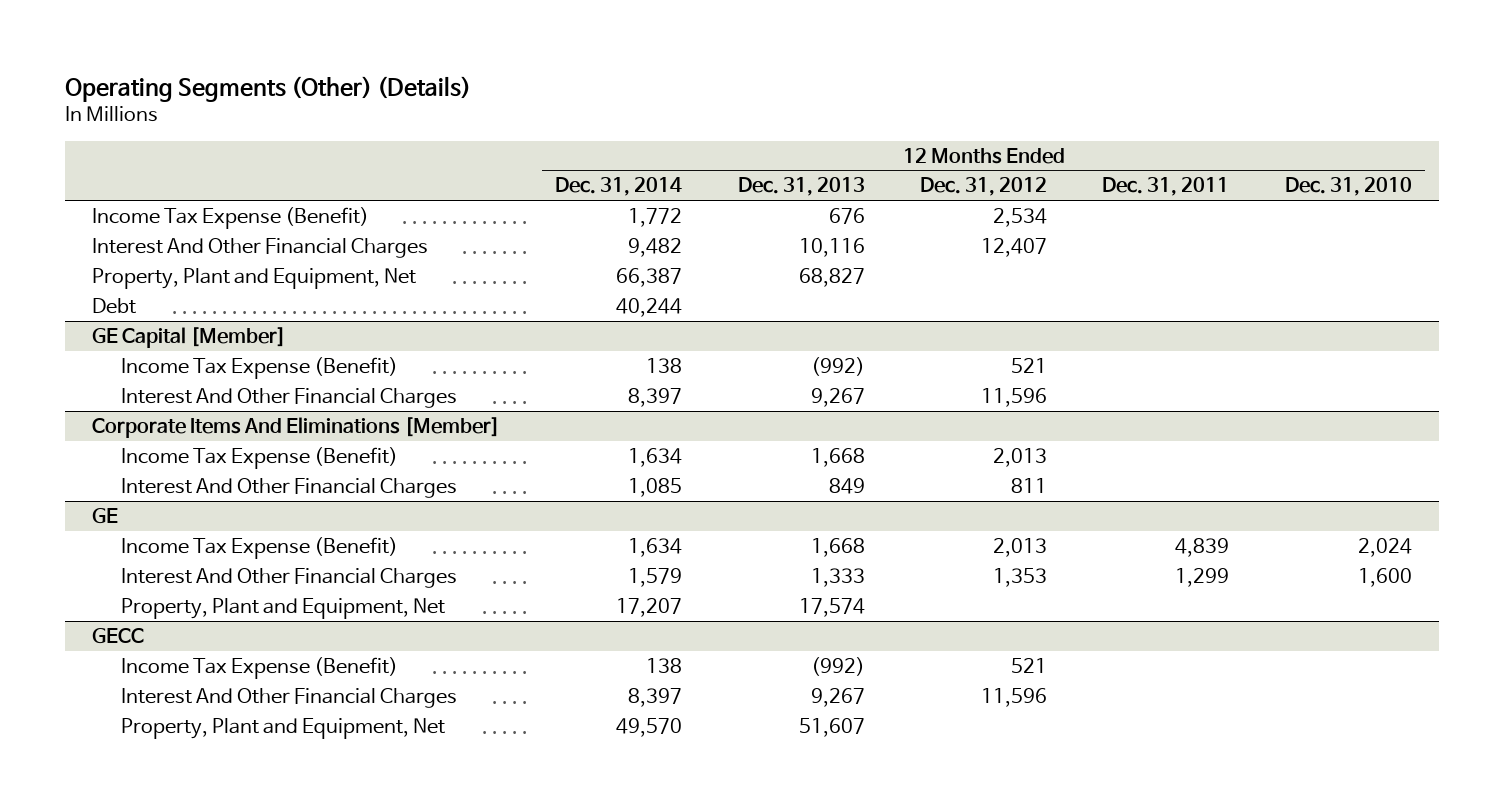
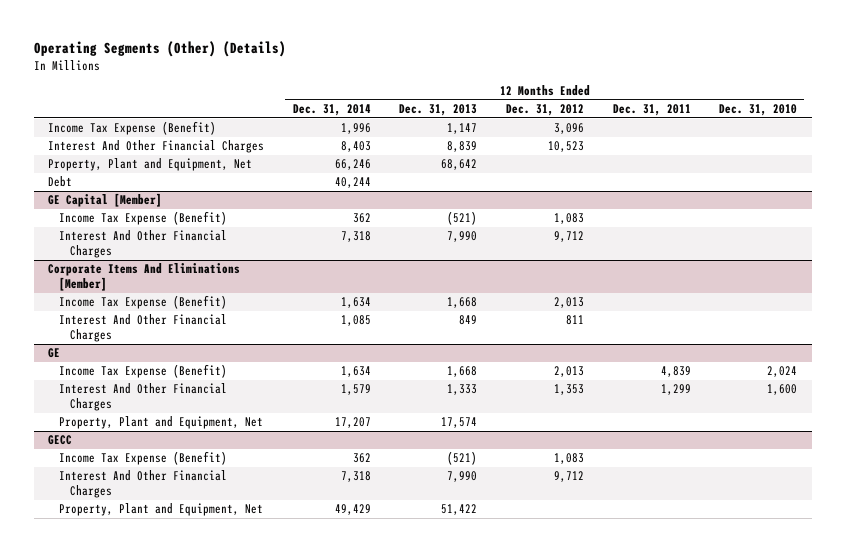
[628,207,683,227] 1,772 -> [340,123,371,135] 1,996
[828,207,865,224] 676 -> [447,123,478,135] 1,147
[993,207,1048,227] 2,534 -> [553,123,584,135] 3,096
[628,237,683,257] 9,482 -> [340,141,371,153] 8,403
[798,237,865,257] 10,116 -> [447,141,478,153] 8,839
[981,237,1048,257] 12,407 -> [547,141,584,153] 10,523
[616,267,683,287] 66,387 -> [334,159,371,171] 66,246
[798,267,865,287] 68,827 -> [441,159,478,171] 68,642
[646,357,683,373] 138 -> [352,213,371,224] 362
[810,356,865,376] (992) -> [447,211,478,226] (521)
[1011,357,1048,373] 521 -> [553,213,584,225] 1,083
[628,387,683,407] 8,397 -> [340,231,371,243] 7,318
[810,387,865,407] 9,267 -> [447,231,478,243] 7,990
[981,387,1048,407] 11,596 -> [553,231,584,243] 9,712
[646,657,683,673] 138 -> [352,453,371,464] 362
[810,656,865,676] (992) -> [447,451,478,466] (521)
[1011,657,1048,673] 521 -> [553,453,584,465] 1,083
[628,687,683,707] 8,397 -> [340,471,371,483] 7,318
[810,687,865,707] 9,267 -> [447,471,478,483] 7,990
[981,687,1048,707] 11,596 -> [553,471,584,483] 9,712
[616,717,683,737] 49,570 -> [334,504,371,516] 49,429
[798,717,865,737] 51,607 -> [441,504,478,516] 51,422

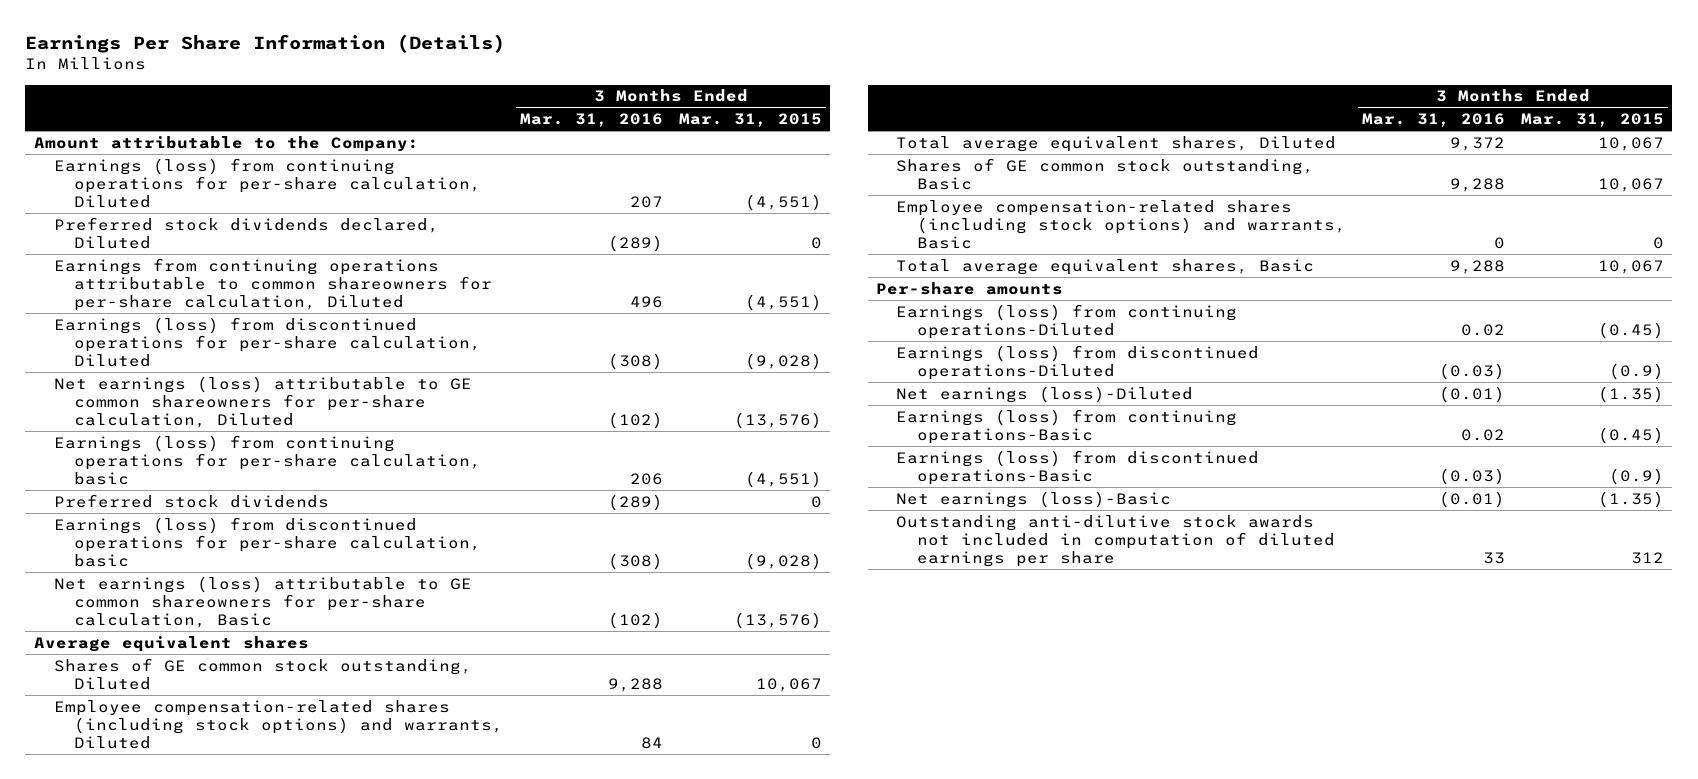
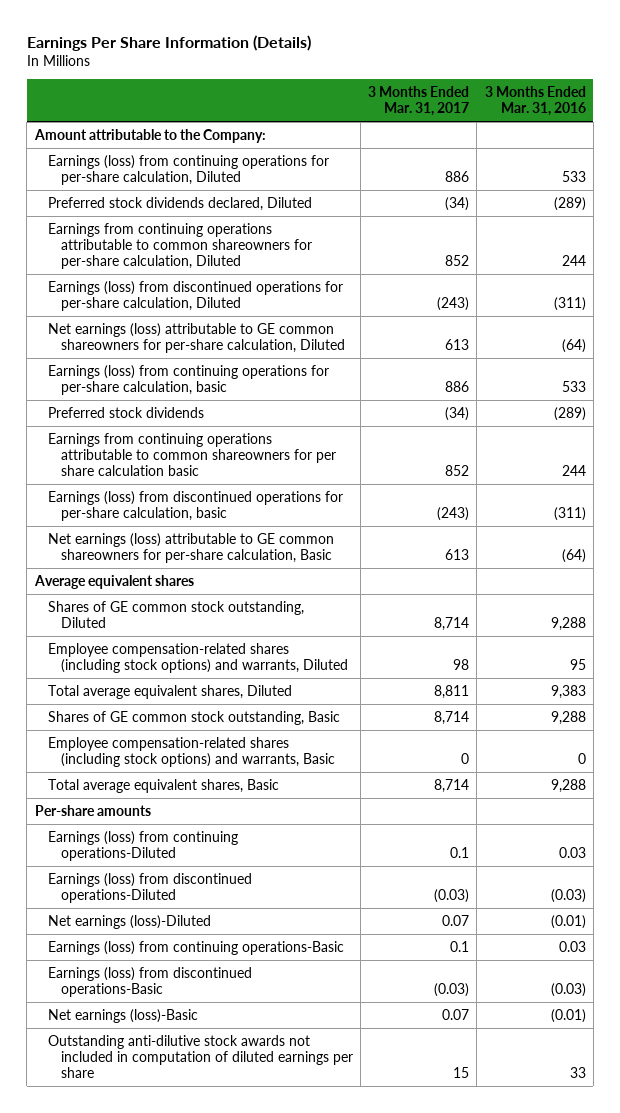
[678,113,822,128] Mar. 31, 2015 -> none
none -> [368,86,470,117] 3 Months Ended Mar. 31, 2017
[629,195,663,208] 207 -> [561,170,586,182] 533
[629,295,663,308] 496 -> [561,254,586,266] 244
[607,352,663,370] (308) -> [553,296,586,311] (311)
[607,411,663,429] (102) -> [561,338,586,353] (64)
[629,472,663,485] 206 -> [561,380,586,392] 533
none -> [47,432,336,476] Earnings from continuing operations attributable to common shareowners for per share calculation basic
[607,552,663,570] (308) -> [553,506,586,521] (311)
[607,611,663,629] (102) -> [561,548,586,563] (64)
[640,736,663,749] 84 -> [569,658,586,670] 95
[1449,136,1505,151] 9,372 -> [550,684,586,699] 9,383
[1460,323,1505,336] 0.02 -> [558,846,586,858] 0.03
[1460,428,1505,441] 0.02 -> [558,940,586,952] 0.03

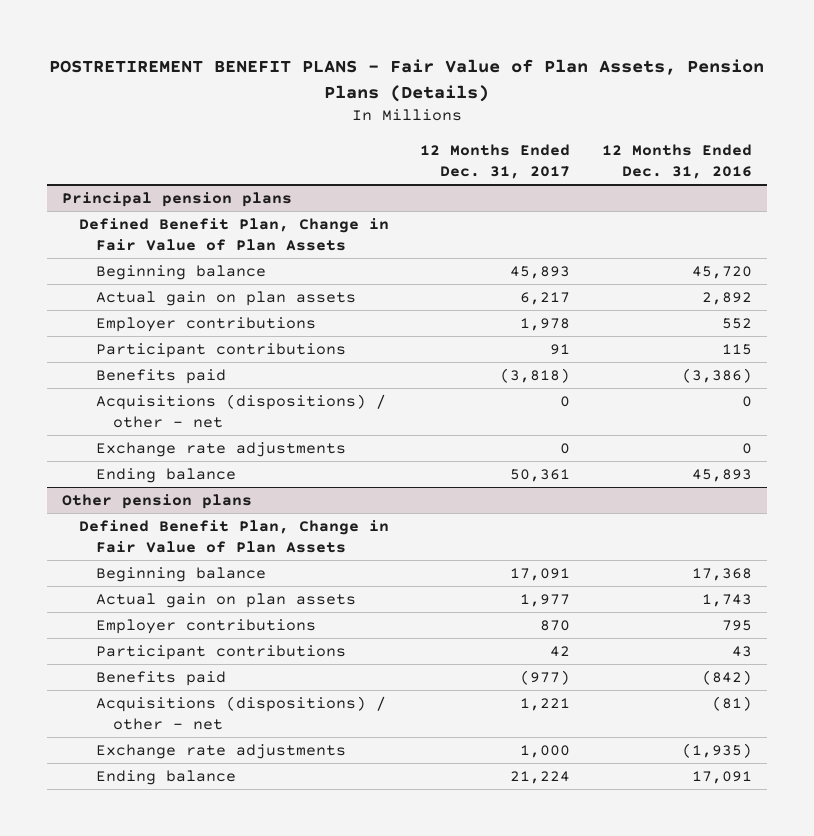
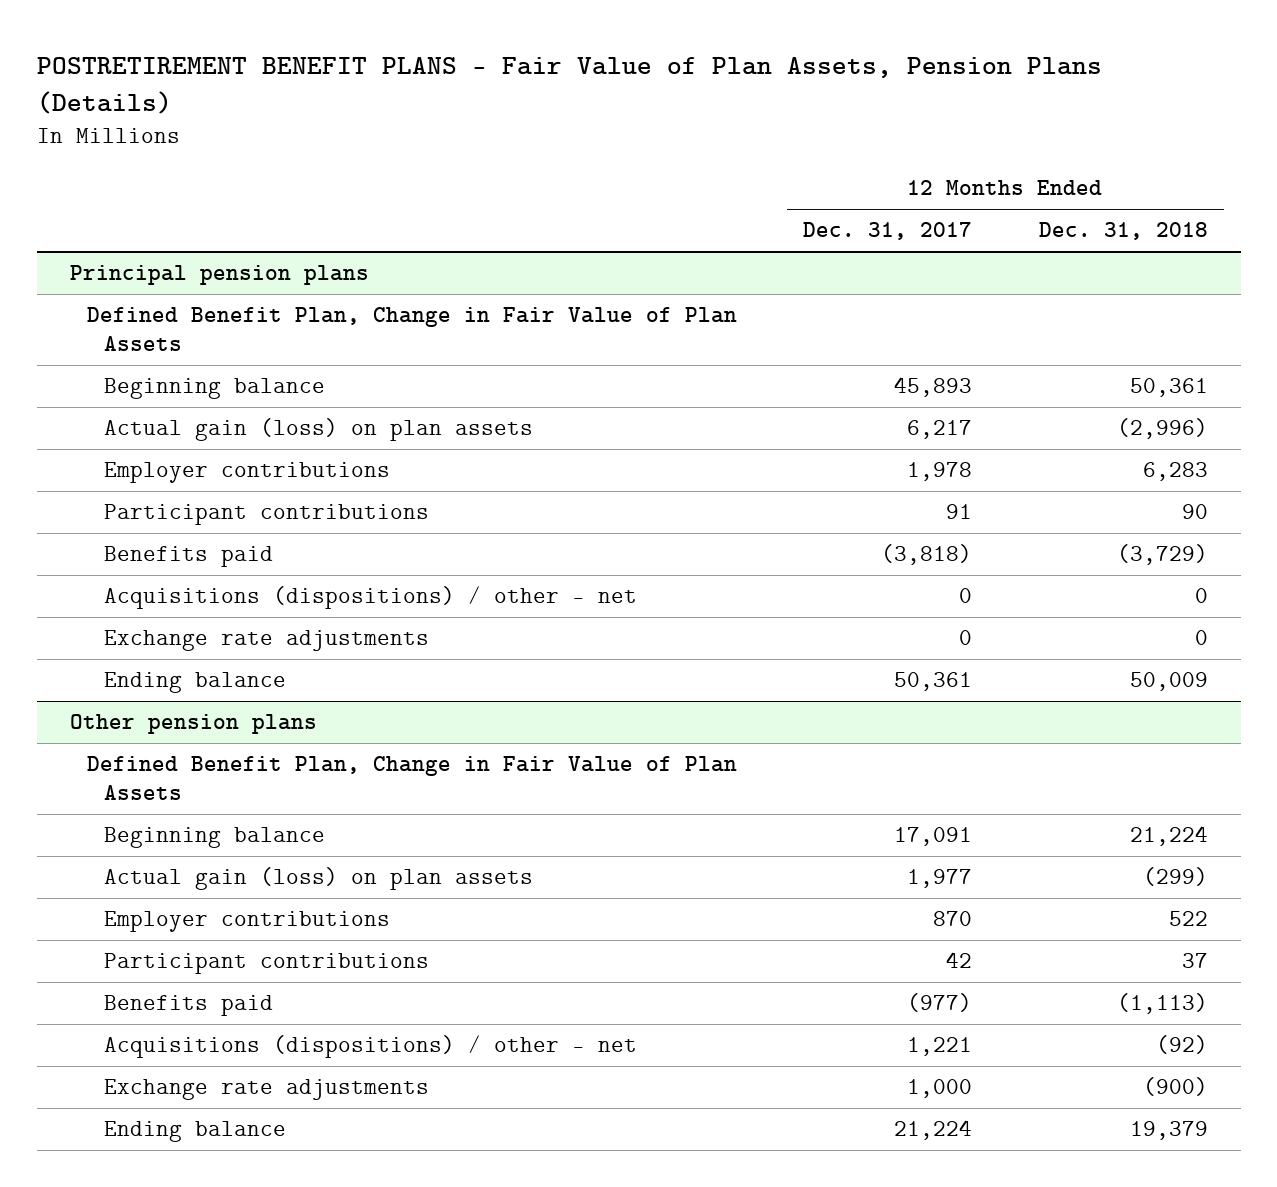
[601,143,752,180] 12 Months Ended Dec. 31, 2016 -> none
none -> [1038,222,1208,241] Dec. 31, 2018
[95,290,356,306] Actual gain on plan assets -> [103,418,533,442] Actual gain (loss) on plan assets
[95,592,356,608] Actual gain on plan assets -> [103,867,533,891] Actual gain (loss) on plan assets

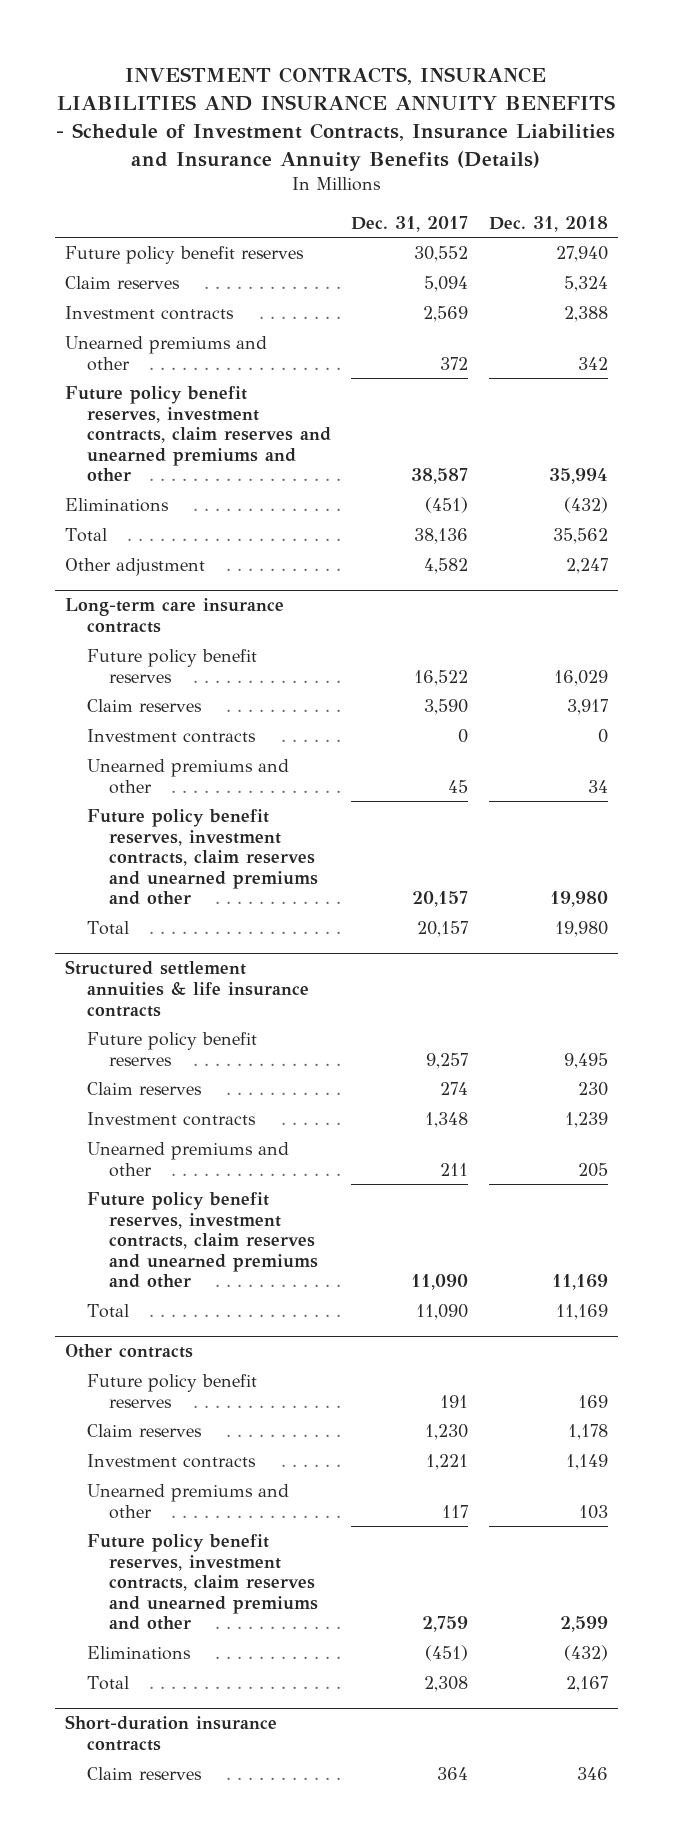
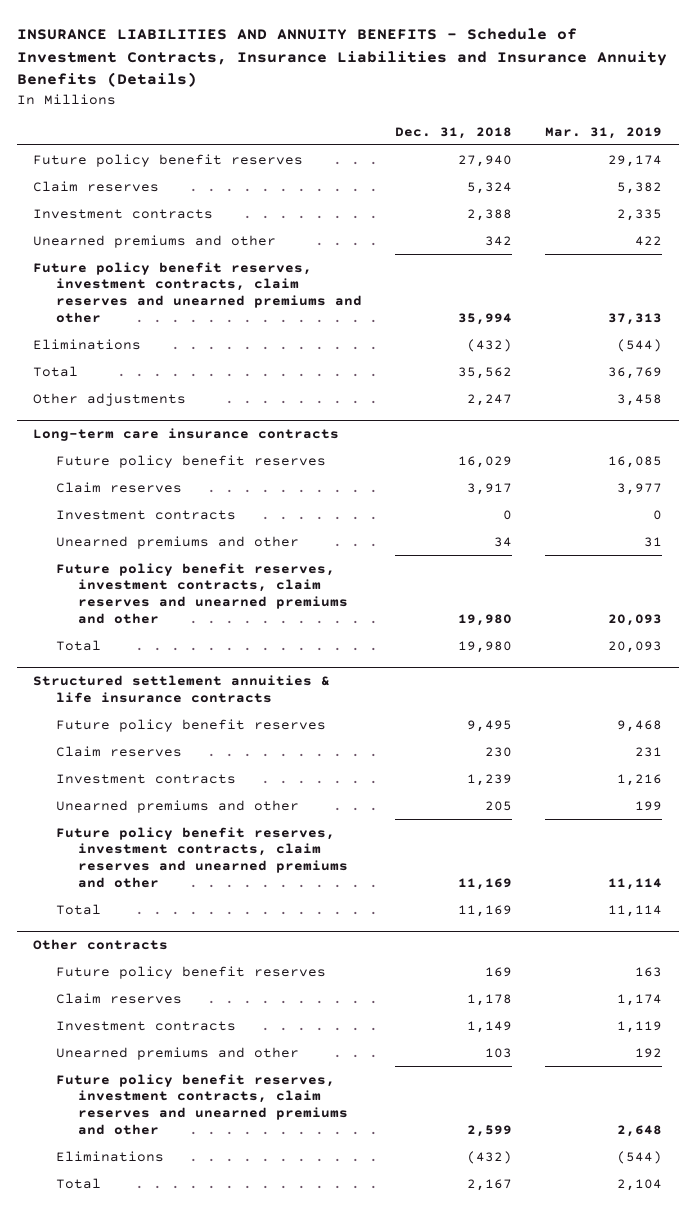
[56,67,616,171] INVESTMENT CONTRACTS, INSURANCE LIABILITIES AND INSURANCE ANNUITY BENEFITS - Schedule of Investment Contracts, Insurance Liabilities and Insurance Annuity Benefits (Details) -> [16,28,667,88] INSURANCE LIABILITIES AND ANNUITY BENEFITS - Schedule of Investment Contracts, Insurance Liabilities and Insurance Annuity Benefits (Details)
[351,215,469,232] Dec. 31, 2017 -> none
none -> [545,126,663,139] Mar. 31, 2019
[64,558,205,577] Other adjustment -> [33,392,187,406] Other adjustments
[64,1715,277,1751] Short-duration insurance contracts -> none
[86,1767,202,1781] Claim reserves -> none

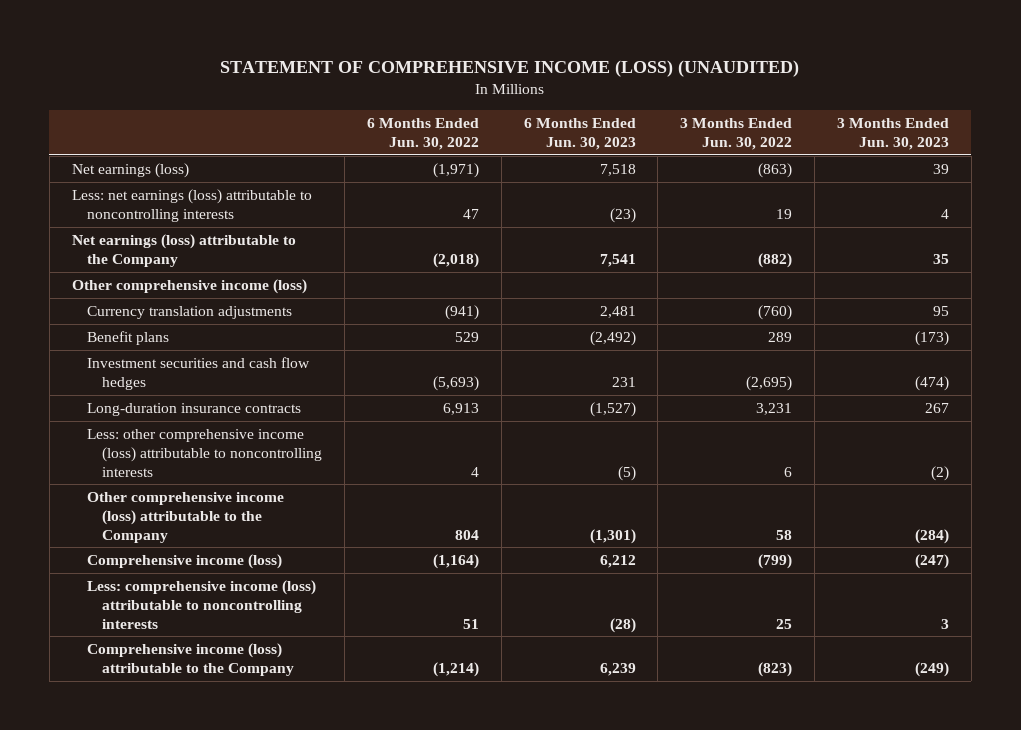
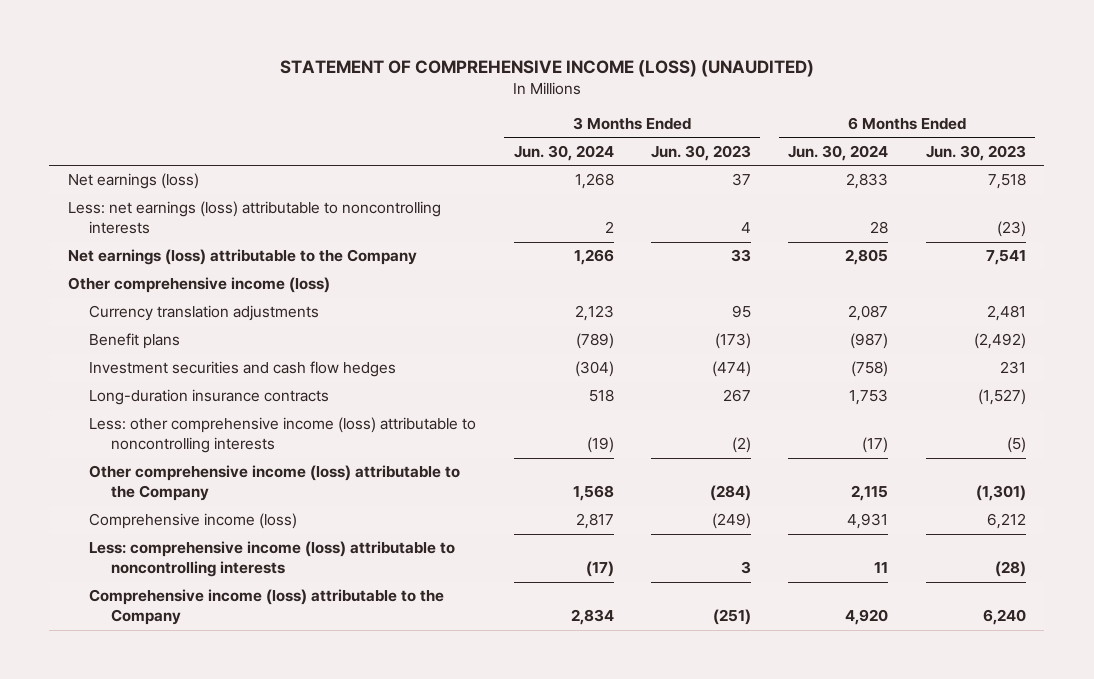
[366,118,479,150] 6 Months Ended Jun. 30, 2022 -> none
[680,118,793,150] 3 Months Ended Jun. 30, 2022 -> none
none -> [513,144,614,161] Jun. 30, 2024
none -> [788,144,889,161] Jun. 30, 2024
[933,163,950,174] 39 -> [731,173,751,187] 37
[933,253,950,264] 35 -> [730,249,751,263] 33
[915,553,950,569] (247) -> [711,513,751,530] (249)
[599,662,636,676] 6,239 -> [982,609,1026,626] 6,240
[915,661,950,677] (249) -> [712,609,751,626] (251)

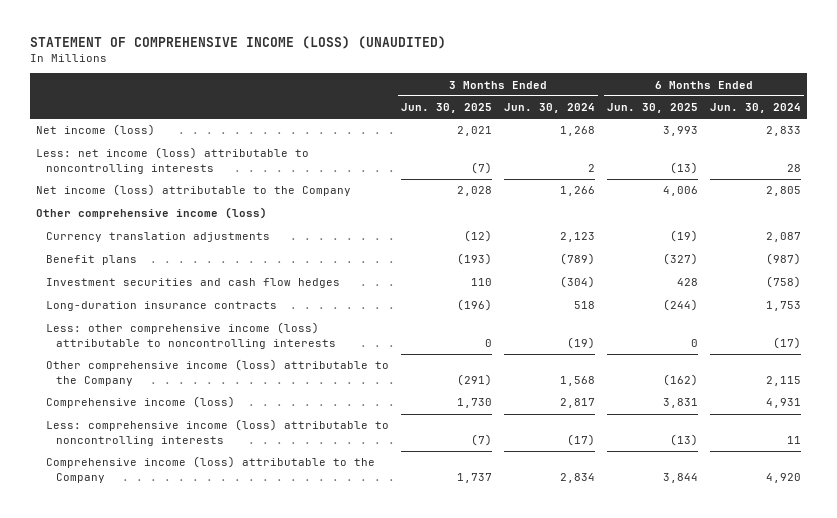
[650,144,751,161] Jun. 30, 2023 -> none
[925,144,1026,161] Jun. 30, 2023 -> none
none -> [400,103,492,114] Jun. 30, 2025
none -> [607,103,699,114] Jun. 30, 2025
[68,173,200,190] Net earnings (loss) -> [35,124,155,137] Net income (loss)
[68,201,442,235] Less: net earnings (loss) attributable to noncontrolling interests -> [35,147,309,174] Less: net income (loss) attributable to noncontrolling interests
[68,249,418,266] Net earnings (loss) attributable to the Company -> [35,184,351,197] Net income (loss) attributable to the Company

